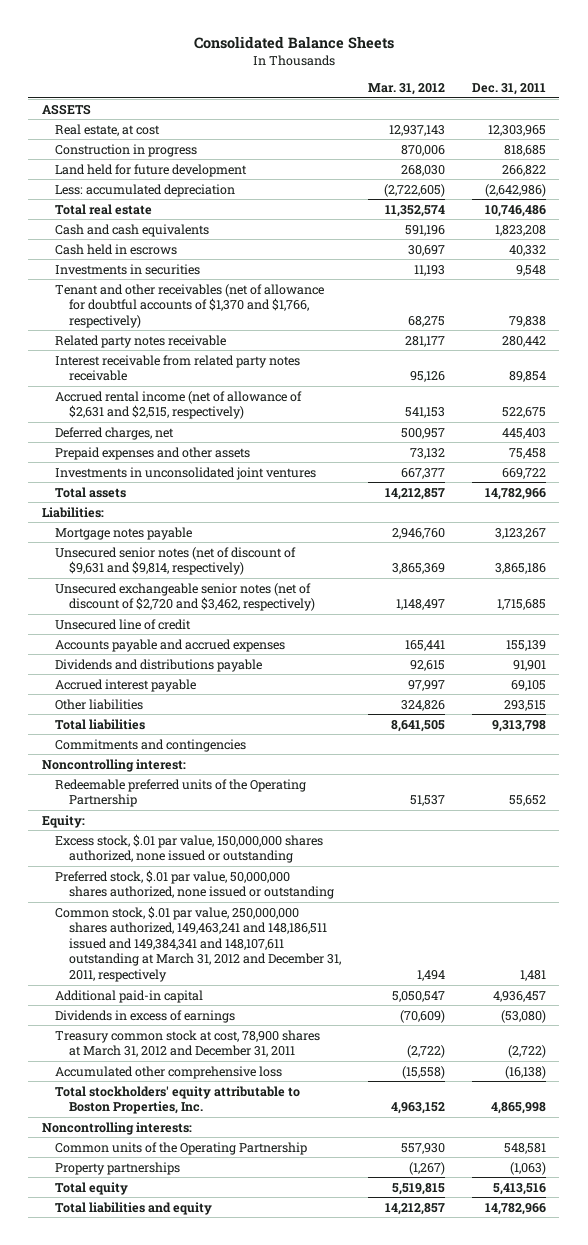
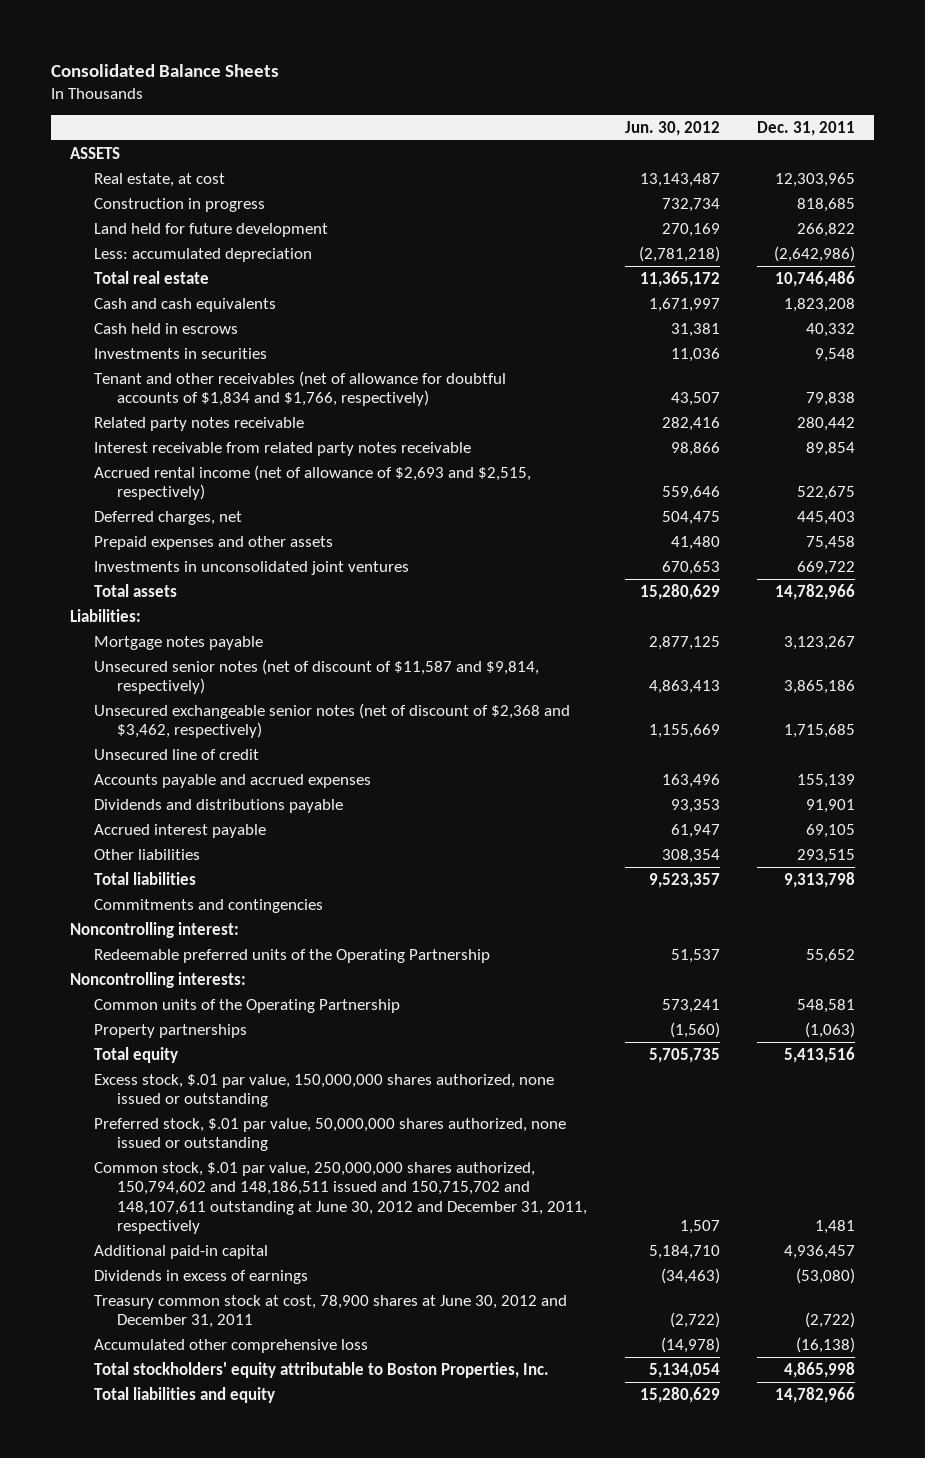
[368,83,446,96] Mar. 31, 2012 -> none
none -> [624,120,720,136] Jun. 30, 2012
[55,283,325,328] Tenant and other receivables (net of allowance for doubtful accounts of $1,370 and $1,766, respectively) -> [93,370,506,407] Tenant and other receivables (net of allowance for doubtful accounts of $1,834 and $1,766, respectively)
[55,390,303,420] Accrued rental income (net of allowance of $2,631 and $2,515, respectively) -> [93,464,531,501] Accrued rental income (net of allowance of $2,693 and $2,515, respectively)
[55,546,297,576] Unsecured senior notes (net of discount of $9,631 and $9,814, respectively) -> [93,658,539,695] Unsecured senior notes (net of discount of $11,587 and $9,814, respectively)
[55,582,316,612] Unsecured exchangeable senior notes (net of discount of $2,720 and $3,462, respectively) -> [93,702,570,739] Unsecured exchangeable senior notes (net of discount of $2,368 and $3,462, respectively)
[41,814,85,828] Equity: -> none
[41,1121,192,1135] Noncontrolling interests: -> [70,971,247,988] Noncontrolling interests:
[55,1141,308,1155] Common units of the Operating Partnership -> [93,998,400,1013] Common units of the Operating Partnership
[55,1161,181,1175] Property partnerships -> [93,1023,247,1038] Property partnerships
[55,1181,129,1195] Total equity -> [93,1046,178,1063] Total equity
[55,905,342,983] Common stock, $.01 par value, 250,000,000 shares authorized, 149,463,241 and 148,186,511 issued and 149,384,341 and 148,107,611 outstanding at March 31, 2012 and December 31, 2011, respectively -> [93,1161,588,1235] Common stock, $.01 par value, 250,000,000 shares authorized, 150,794,602 and 148,186,511 issued and 150,715,702 and 148,107,611 outstanding at June 30, 2012 and December 31, 2011, respectively
[55,1029,321,1058] Treasury common stock at cost, 78,900 shares at March 31, 2012 and December 31, 2011 -> [93,1294,567,1329] Treasury common stock at cost, 78,900 shares at June 30, 2012 and December 31, 2011

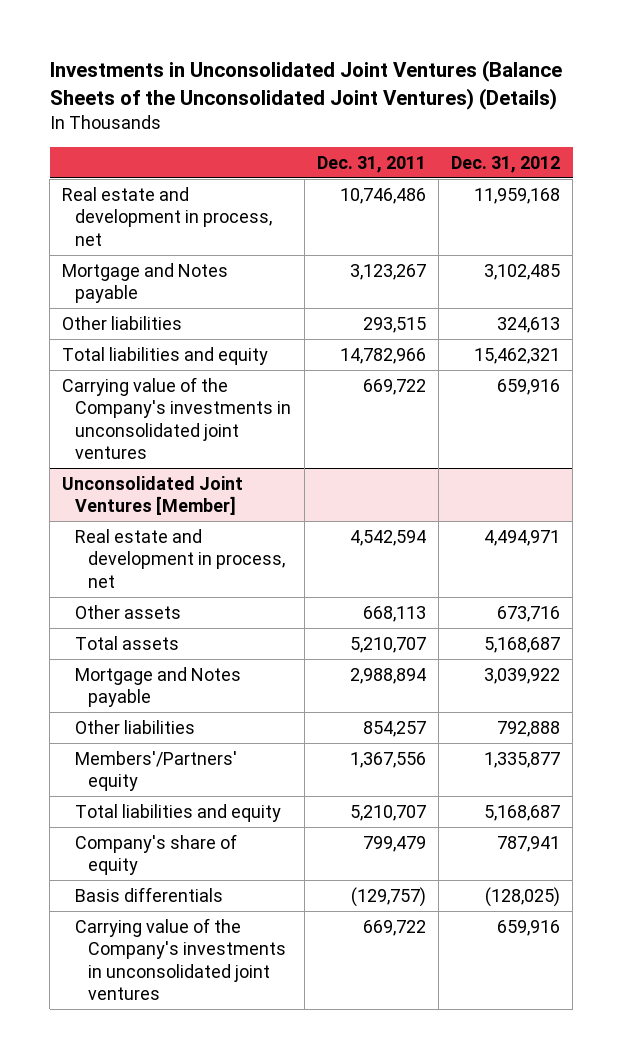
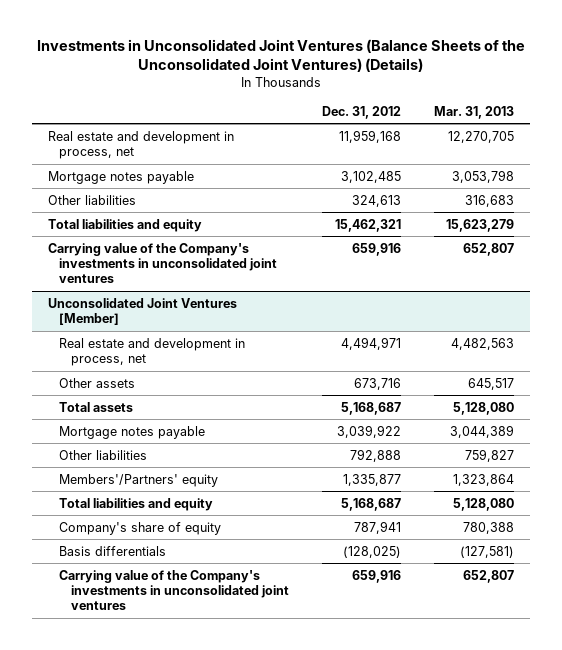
[316,155,426,173] Dec. 31, 2011 -> none
none -> [433,105,514,119] Mar. 31, 2013
[62,262,229,304] Mortgage and Notes payable -> [48,170,195,184] Mortgage notes payable
[75,666,242,708] Mortgage and Notes payable -> [59,425,206,439] Mortgage notes payable

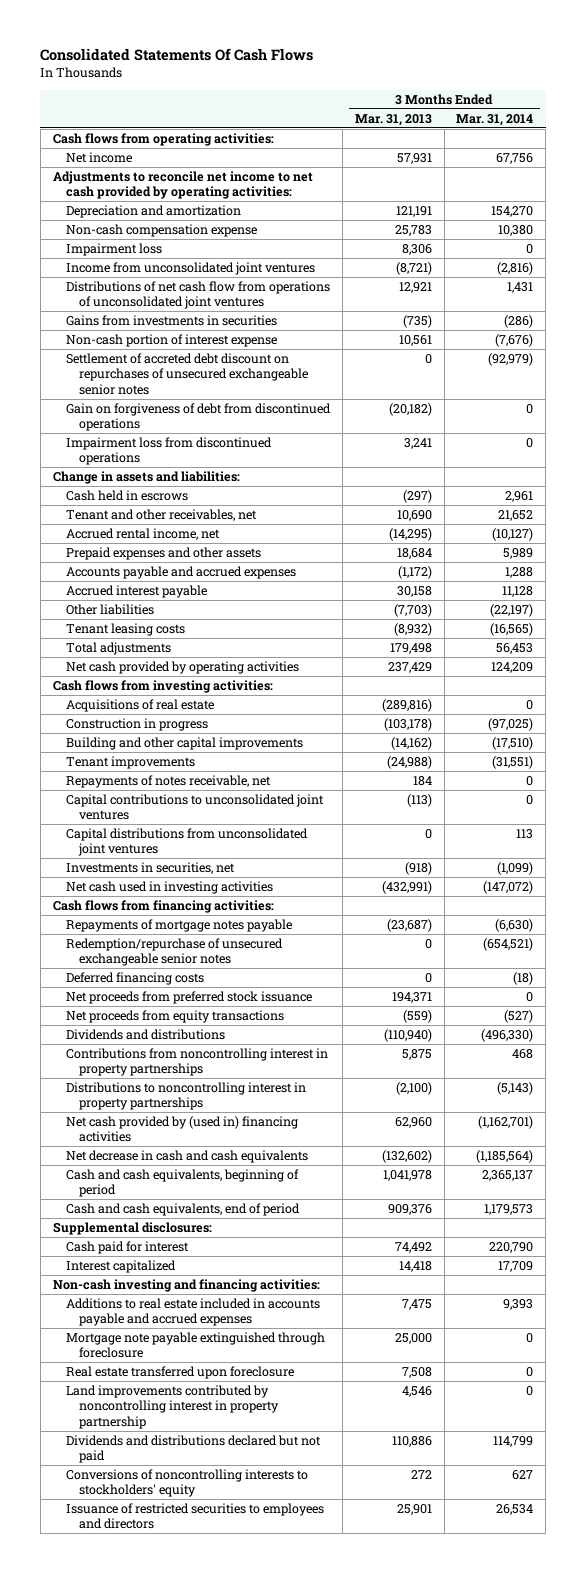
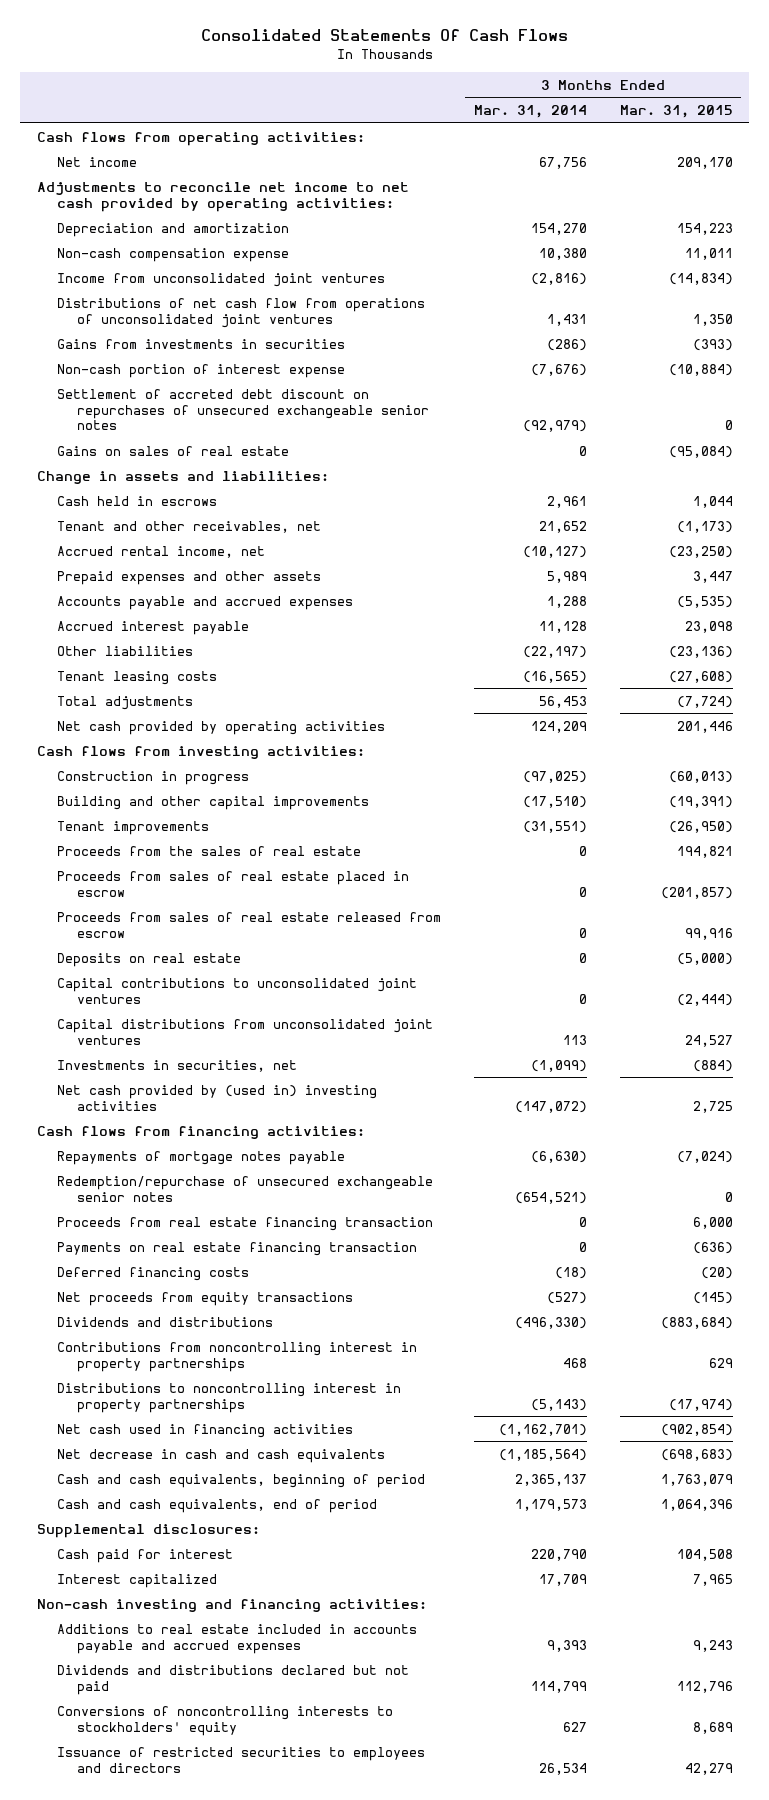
[354,113,432,126] Mar. 31, 2013 -> none
none -> [619,104,733,118] Mar. 31, 2015
[66,242,163,256] Impairment loss -> none
[66,402,332,432] Gain on forgiveness of debt from discontinued operations -> none
[66,436,273,466] Impairment loss from discontinued operations -> none
none -> [56,445,289,456] Gains on sales of real estate
[66,698,215,712] Acquisitions of real estate -> none
[66,774,272,788] Repayments of notes receivable, net -> none
none -> [56,845,361,856] Proceeds from the sales of real estate
none -> [56,870,409,897] Proceeds from sales of real estate placed in escrow
none -> [56,911,441,938] Proceeds from sales of real estate released from escrow
none -> [56,952,241,967] Deposits on real estate
[66,880,274,894] Net cash used in investing activities -> [56,1084,377,1111] Net cash provided by (used in) investing activities
none -> [56,1216,433,1231] Proceeds from real estate financing transaction
none -> [56,1241,417,1256] Payments on real estate financing transaction
[66,990,313,1004] Net proceeds from preferred stock issuance -> none
[66,1115,299,1143] Net cash provided by (used in) financing activities -> [56,1423,353,1438] Net cash used in financing activities
[66,1331,326,1359] Mortgage note payable extinguished through foreclosure -> none
[66,1365,295,1379] Real estate transferred upon foreclosure -> none
[66,1384,280,1429] Land improvements contributed by noncontrolling interest in property partnership -> none

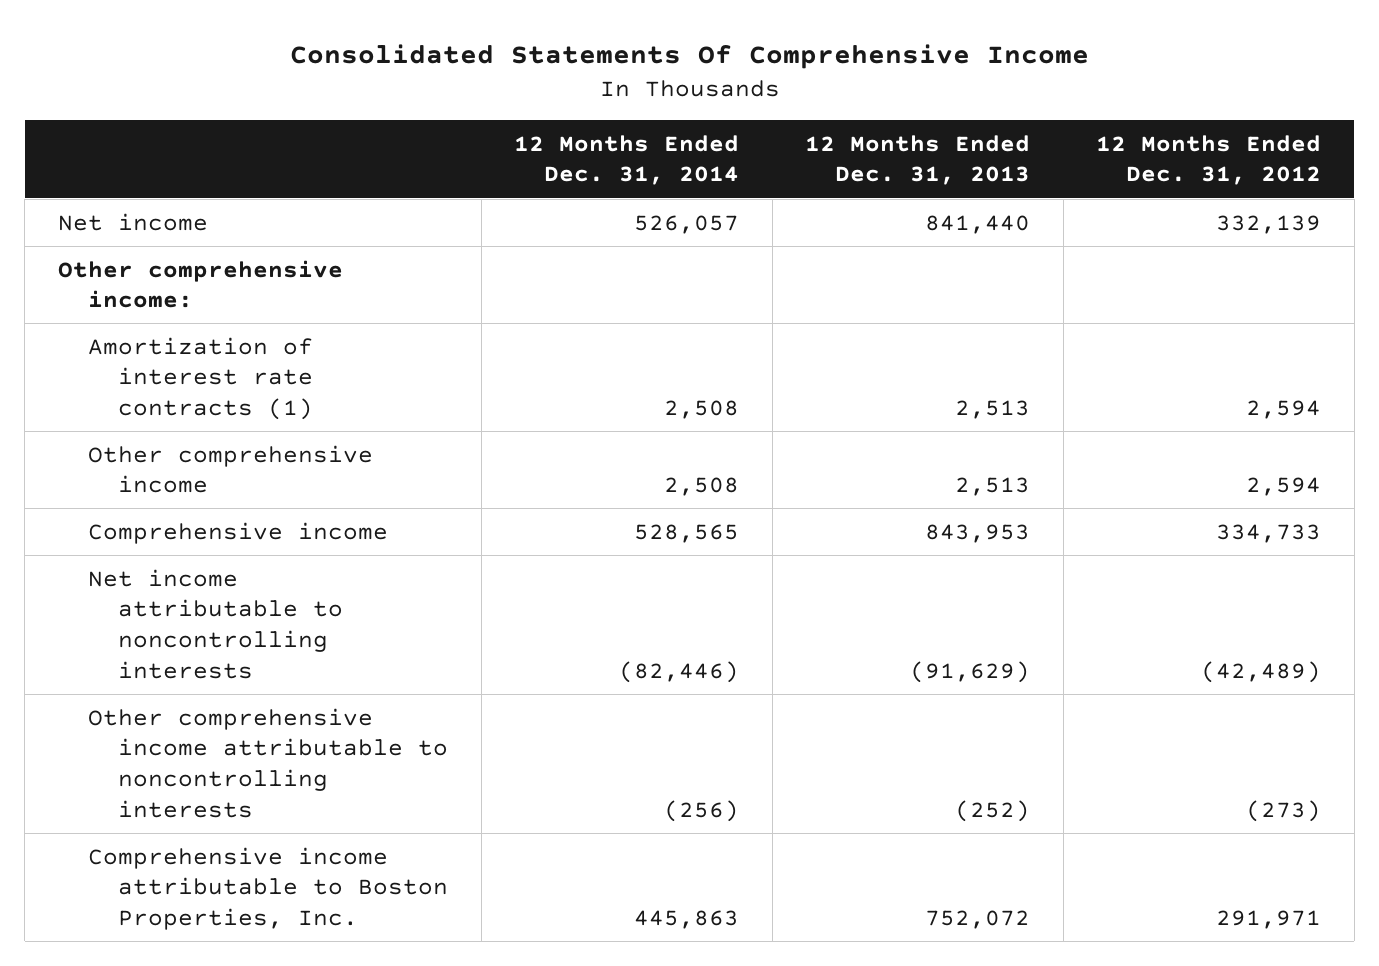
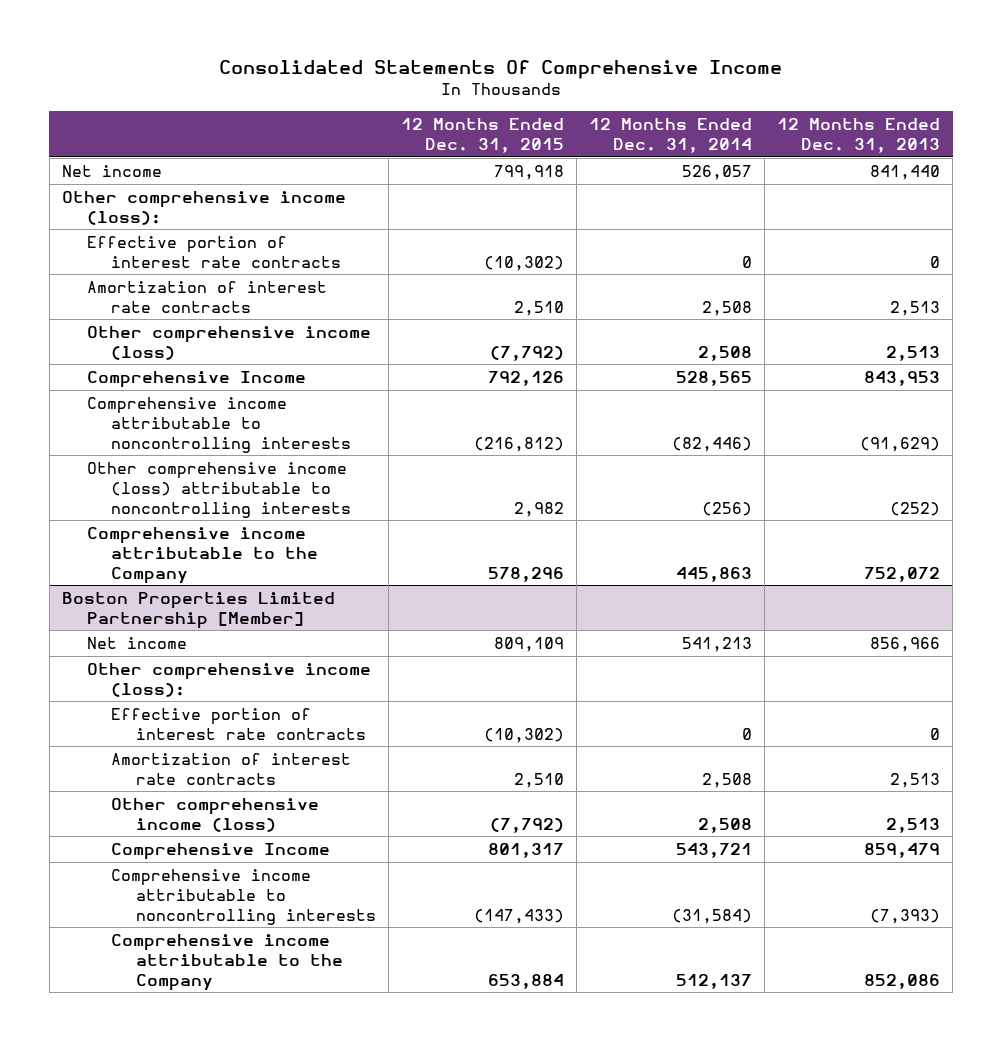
[1096,134,1322,186] 12 Months Ended Dec. 31, 2012 -> none
none -> [400,118,564,153] 12 Months Ended Dec. 31, 2015
[57,259,343,309] Other comprehensive income: -> [62,190,347,225] Other comprehensive income (loss):
none -> [86,235,342,268] Effective portion of interest rate contracts
[88,336,314,421] Amortization of interest rate contracts (1) -> [86,280,327,313] Amortization of interest rate contracts
[88,444,374,494] Other comprehensive income -> [86,325,371,360] Other comprehensive income (loss)
[88,521,389,544] Comprehensive income -> [86,370,306,388] Comprehensive Income
[88,568,344,680] Net income attributable to noncontrolling interests -> [86,396,352,453] Comprehensive income attributable to noncontrolling interests
[88,707,449,819] Other comprehensive income attributable to noncontrolling interests -> [86,461,352,518] Other comprehensive income (loss) attributable to noncontrolling interests
[88,846,449,931] Comprehensive income attributable to Boston Properties, Inc. -> [86,526,319,584] Comprehensive income attributable to the Company
none -> [62,591,336,629] Boston Properties Limited Partnership [Member]
none -> [86,636,187,649] Net income
none -> [86,662,371,697] Other comprehensive income (loss):
none -> [111,707,366,740] Effective portion of interest rate contracts
none -> [111,752,352,785] Amortization of interest rate contracts
none -> [111,797,320,832] Other comprehensive income (loss)
none -> [111,842,331,860] Comprehensive Income
none -> [111,868,376,925] Comprehensive income attributable to noncontrolling interests
none -> [111,933,343,991] Comprehensive income attributable to the Company

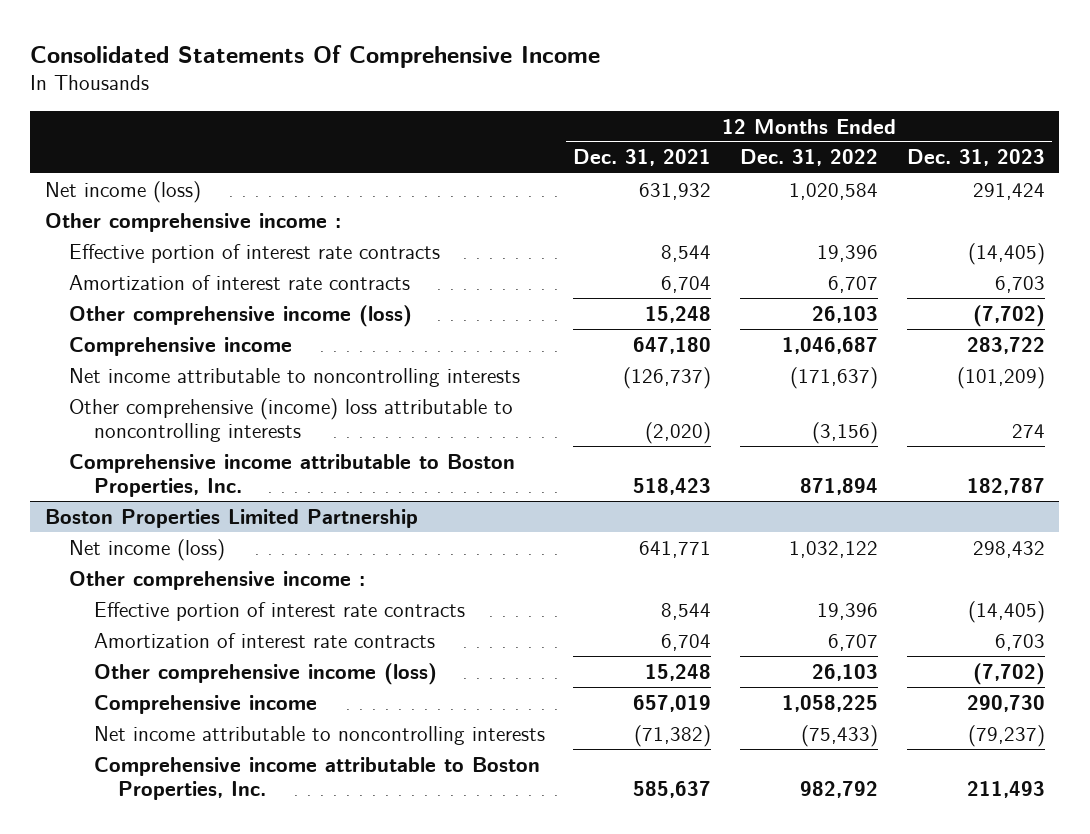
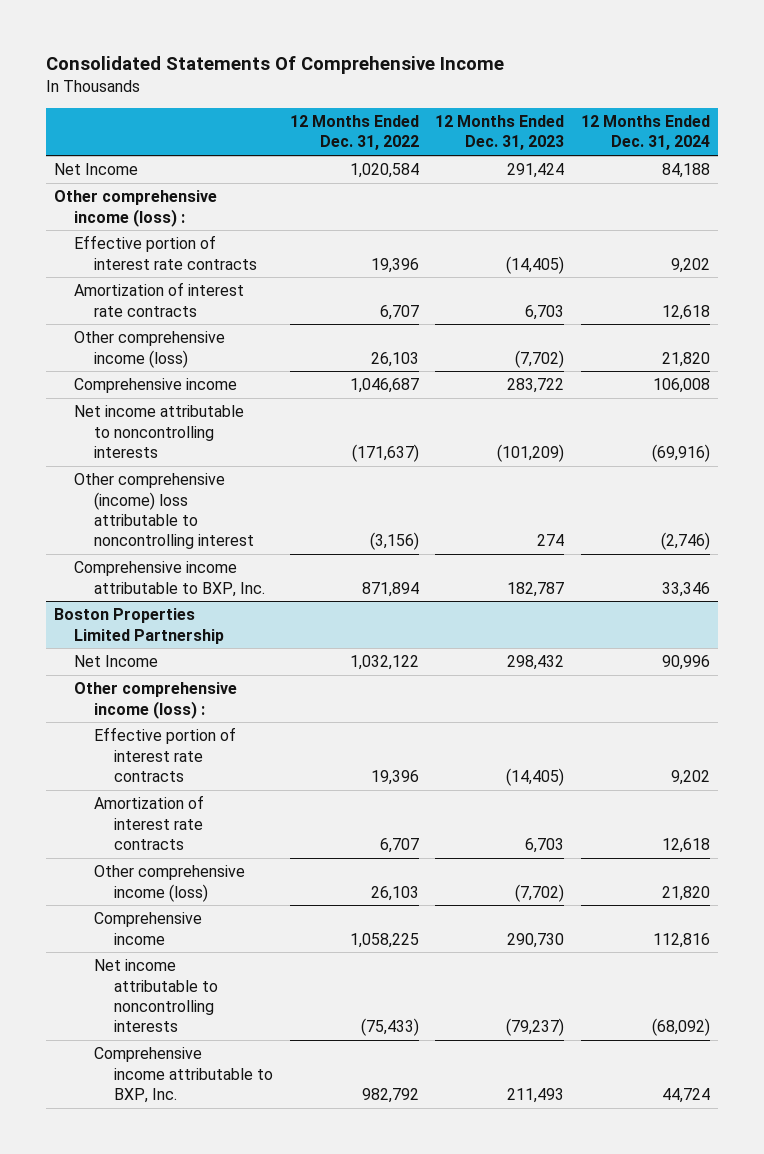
[573,149,712,167] Dec. 31, 2021 -> none
none -> [580,115,710,151] 12 Months Ended Dec. 31, 2024
[44,180,201,203] Net income (loss) -> [53,163,138,176] Net Income
[44,212,341,232] Other comprehensive income : -> [53,190,217,227] Other comprehensive income (loss) :
[69,397,514,442] Other comprehensive (income) loss attributable to noncontrolling interests -> [73,473,255,550] Other comprehensive (income) loss attributable to noncontrolling interest
[69,453,516,497] Comprehensive income attributable to Boston Properties, Inc. -> [73,561,266,597] Comprehensive income attributable to BXP, Inc.
[69,538,226,561] Net income (loss) -> [73,655,158,668] Net Income
[69,570,366,590] Other comprehensive income : -> [73,682,237,719] Other comprehensive income (loss) :
[93,756,540,800] Comprehensive income attributable to Boston Properties, Inc. -> [94,1047,274,1103] Comprehensive income attributable to BXP, Inc.

